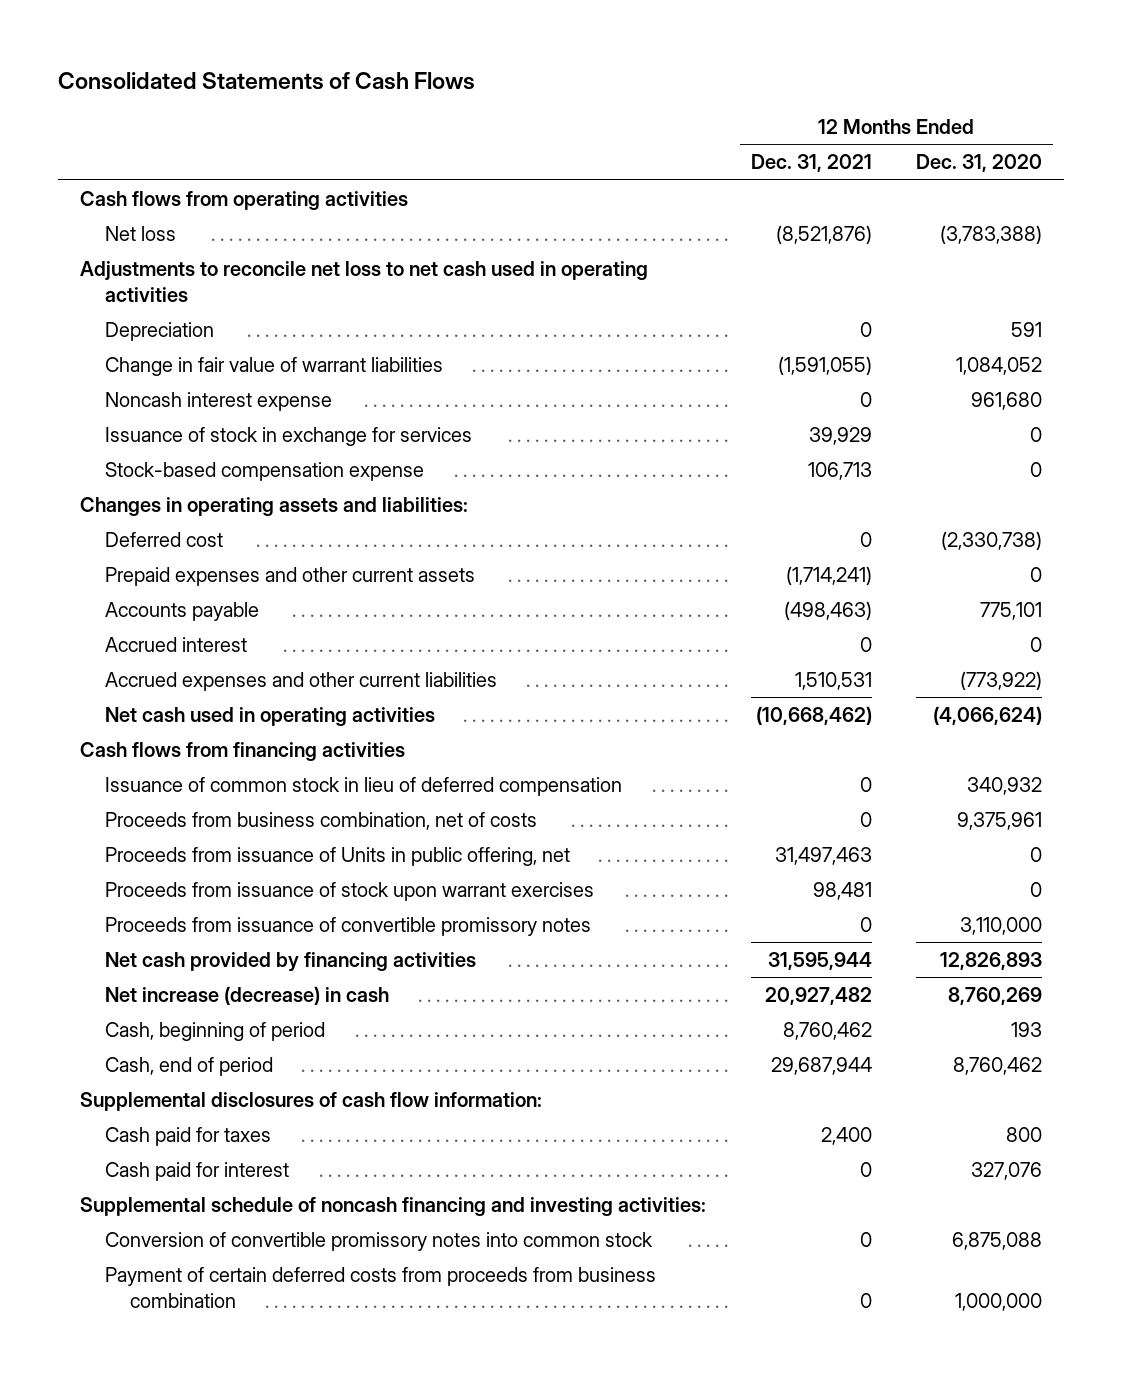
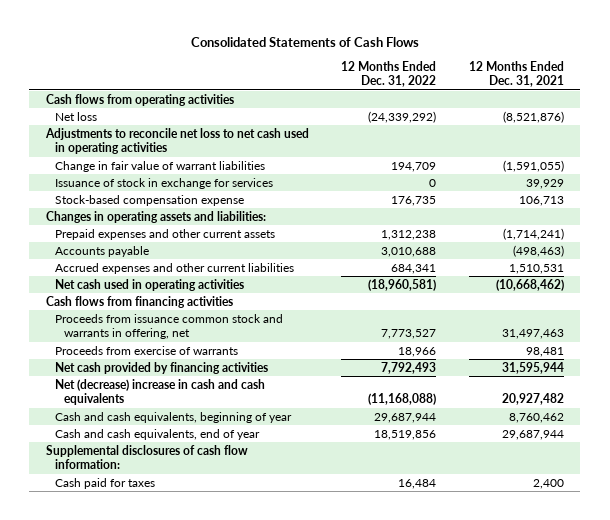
[916,154,1043,173] Dec. 31, 2020 -> none
none -> [341,60,437,88] 12 Months Ended Dec. 31, 2022
[105,321,215,341] Depreciation -> none
[105,391,333,411] Noncash interest expense -> none
[105,531,224,547] Deferred cost -> none
[105,636,248,652] Accrued interest -> none
[105,776,623,796] Issuance of common stock in lieu of deferred compensation -> none
[105,811,538,830] Proceeds from business combination, net of costs -> none
[105,916,592,936] Proceeds from issuance of convertible promissory notes -> none
[105,846,571,866] Proceeds from issuance of Units in public offering, net -> [54,313,283,340] Proceeds from issuance common stock and warrants in offering, net
[105,881,595,901] Proceeds from issuance of stock upon warrant exercises -> [54,345,238,355] Proceeds from exercise of warrants
[105,985,390,1005] Net increase (decrease) in cash -> [54,378,265,406] Net (decrease) increase in cash and cash equivalents
[105,1021,326,1041] Cash, beginning of period -> [54,411,292,423] Cash and cash equivalents, beginning of year
[105,1056,274,1076] Cash, end of period -> [54,428,260,440] Cash and cash equivalents, end of year
[105,1161,290,1181] Cash paid for interest -> none
[80,1196,707,1216] Supplemental schedule of noncash financing and investing activities: -> none
[105,1231,654,1251] Conversion of convertible promissory notes into common stock -> none
[105,1266,657,1308] Payment of certain deferred costs from proceeds from business combination -> none

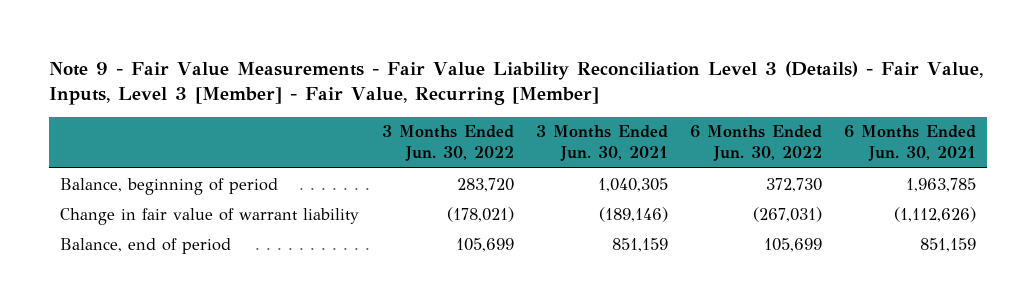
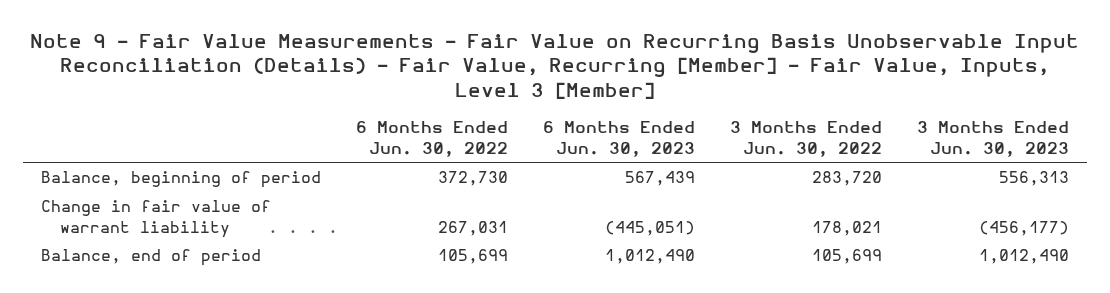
[49,60,984,106] Note 9 - Fair Value Measurements - Fair Value Liability Reconciliation Level 3 (Details) - Fair Value, Inputs, Level 3 [Member] - Fair Value, Recurring [Member] -> [30,33,1080,100] Note 9 - Fair Value Measurements - Fair Value on Recurring Basis Unobservable Input Reconciliation (Details) - Fair Value, Recurring [Member] - Fair Value, Inputs, Level 3 [Member]
[535,125,668,162] 3 Months Ended Jun. 30, 2021 -> none
[843,125,976,162] 6 Months Ended Jun. 30, 2021 -> none
none -> [543,121,696,157] 6 Months Ended Jun. 30, 2023
none -> [917,121,1070,157] 3 Months Ended Jun. 30, 2023
[446,206,514,222] (178,021) -> [812,220,883,236] 178,021
[752,206,822,222] (267,031) -> [437,220,508,236] 267,031

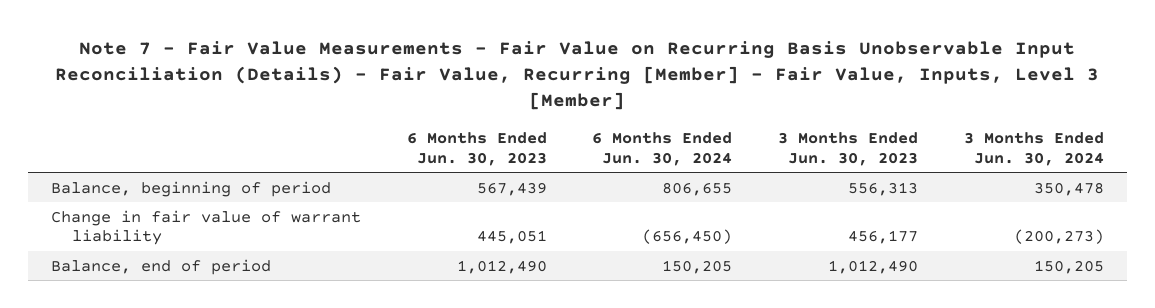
[30,33,1080,100] Note 9 - Fair Value Measurements - Fair Value on Recurring Basis Unobservable Input Reconciliation (Details) - Fair Value, Recurring [Member] - Fair Value, Inputs, Level 3 [Member] -> [55,41,1100,111] Note 7 - Fair Value Measurements - Fair Value on Recurring Basis Unobservable Input Reconciliation (Details) - Fair Value, Recurring [Member] - Fair Value, Inputs, Level 3 [Member]
[355,121,508,157] 6 Months Ended Jun. 30, 2022 -> none
[730,121,883,157] 3 Months Ended Jun. 30, 2022 -> none
none -> [592,131,733,166] 6 Months Ended Jun. 30, 2024
none -> [964,131,1105,166] 3 Months Ended Jun. 30, 2024
[605,220,696,236] (445,051) -> [476,230,547,245] 445,051
[979,220,1070,236] (456,177) -> [848,230,919,245] 456,177

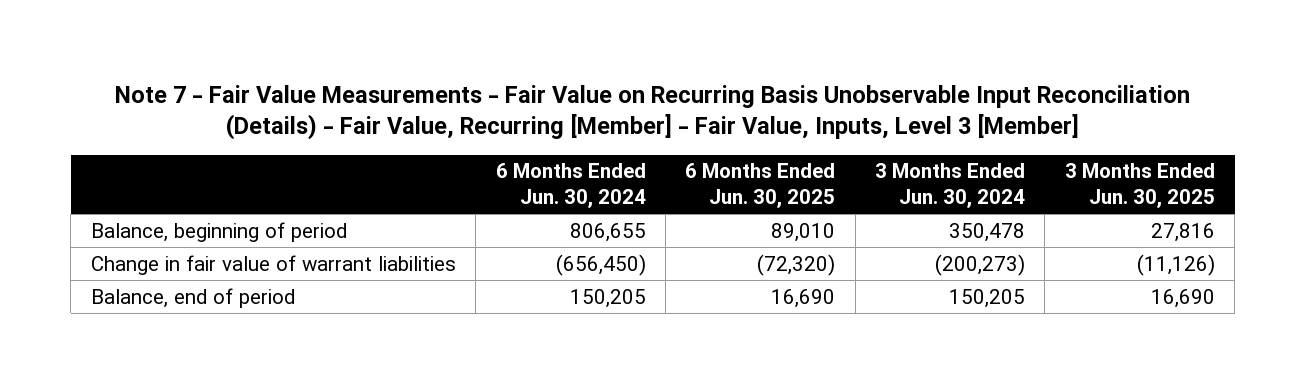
[406,131,547,166] 6 Months Ended Jun. 30, 2023 -> none
[778,131,919,166] 3 Months Ended Jun. 30, 2023 -> none
none -> [685,163,836,208] 6 Months Ended Jun. 30, 2025
none -> [1064,163,1215,208] 3 Months Ended Jun. 30, 2025
[50,209,361,246] Change in fair value of warrant liability -> [90,254,456,275] Change in fair value of warrant liabilities

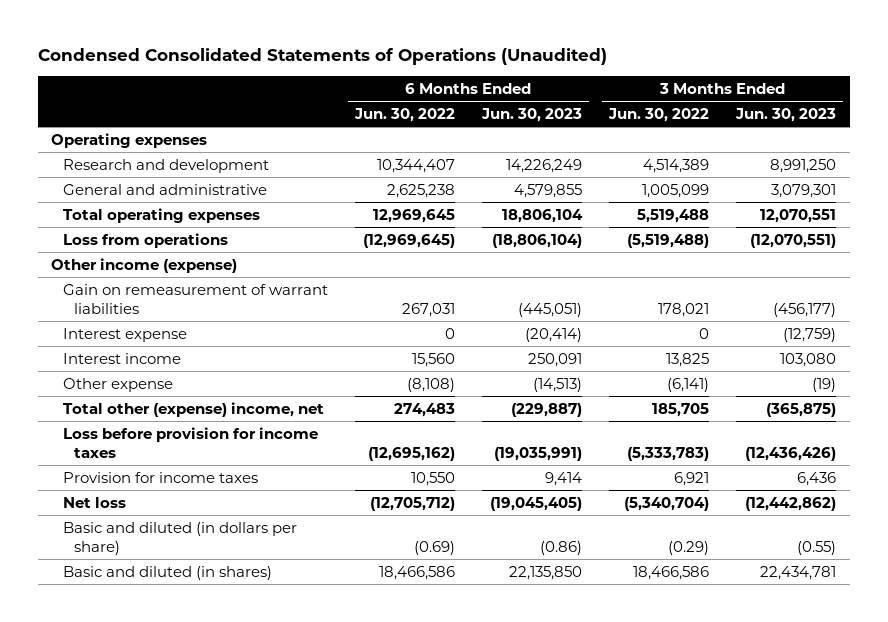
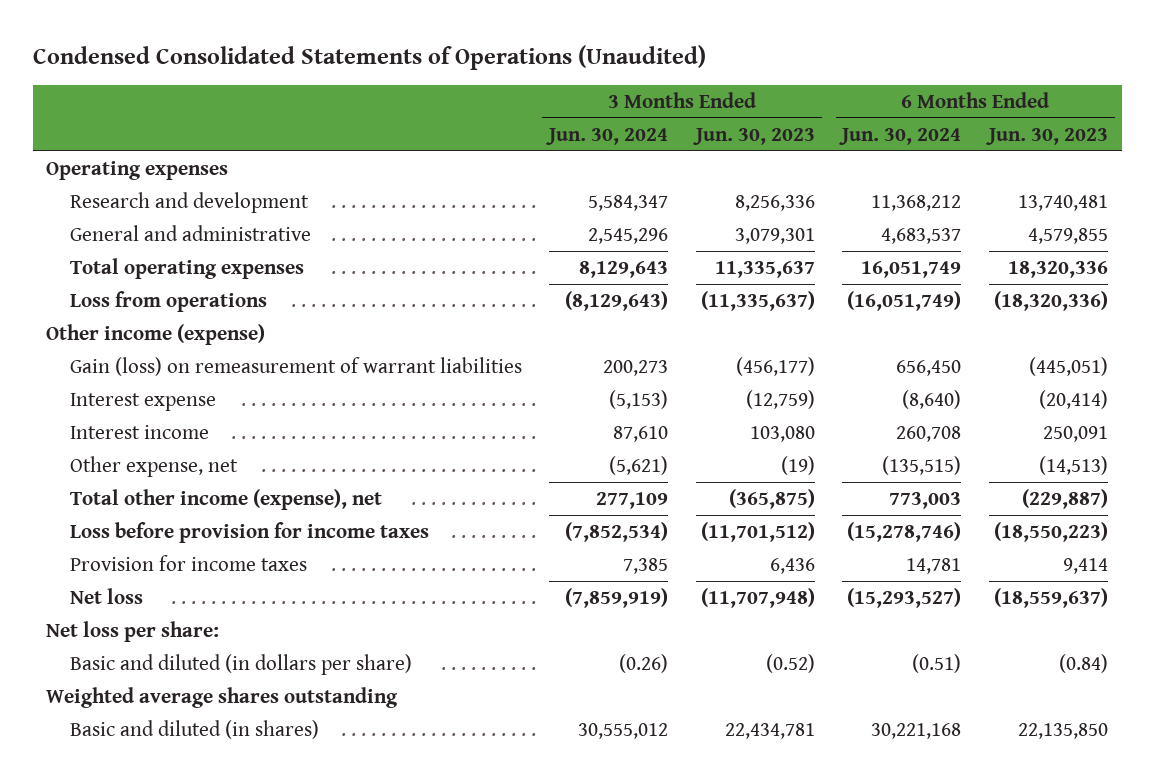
[353,107,455,122] Jun. 30, 2022 -> none
[608,107,710,122] Jun. 30, 2022 -> none
none -> [546,127,669,145] Jun. 30, 2024
none -> [839,127,962,145] Jun. 30, 2024
[505,158,582,173] 14,226,249 -> [1017,194,1108,211] 13,740,481
[770,158,837,173] 8,991,250 -> [734,194,815,211] 8,256,336
[501,208,583,223] 18,806,104 -> [1007,260,1108,278] 18,320,336
[760,208,837,223] 12,070,551 -> [714,260,815,278] 11,335,637
[491,233,582,248] (18,806,104) -> [993,290,1108,311] (18,320,336)
[750,233,837,248] (12,070,551) -> [700,290,815,311] (11,335,637)
[62,283,328,314] Gain on remeasurement of warrant liabilities -> [69,356,522,376] Gain (loss) on remeasurement of warrant liabilities
[62,377,173,392] Other expense -> [69,455,238,477] Other expense, net
[62,401,324,417] Total other (expense) income, net -> [69,488,382,510] Total other income (expense), net
[493,446,582,461] (19,035,991) -> [993,521,1108,542] (18,550,223)
[745,446,837,461] (12,436,426) -> [700,521,815,542] (11,701,512)
[489,496,582,511] (19,045,405) -> [993,587,1108,608] (18,559,637)
[745,496,837,511] (12,442,862) -> [700,587,815,608] (11,707,948)
none -> [46,620,220,642] Net loss per share:
[539,540,582,555] (0.86) -> [1058,653,1108,673] (0.84)
[797,540,837,555] (0.55) -> [765,653,815,673] (0.52)
none -> [46,686,399,708] Weighted average shares outstanding

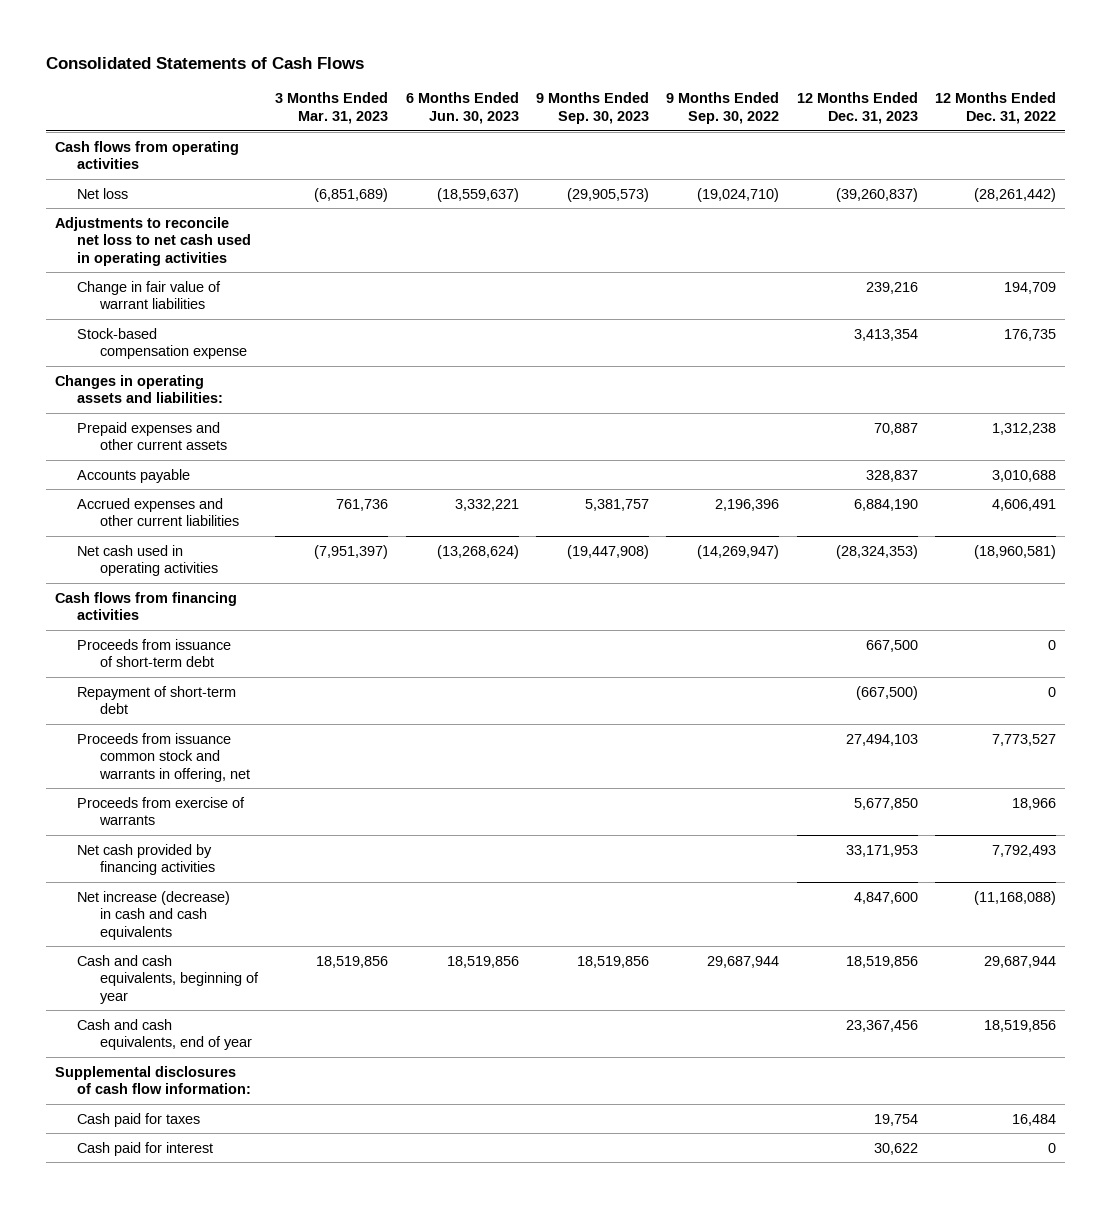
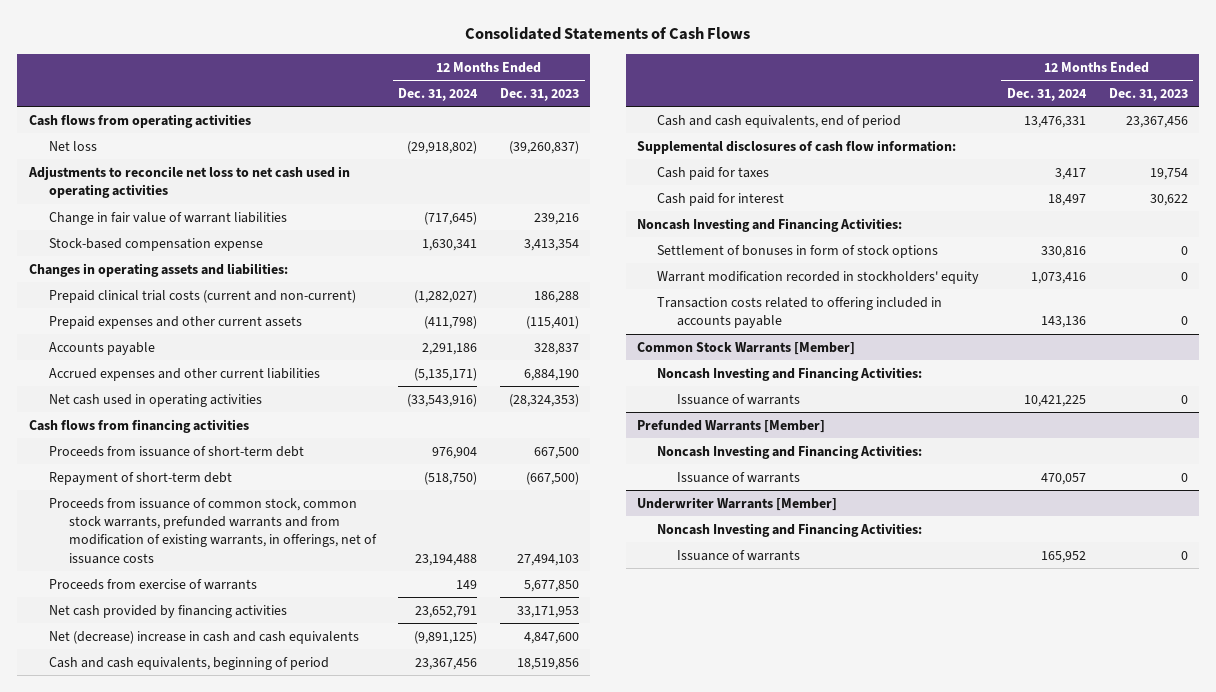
[275,92,389,125] 3 Months Ended Mar. 31, 2023 -> none
[405,92,519,125] 6 Months Ended Jun. 30, 2023 -> none
[535,92,649,125] 9 Months Ended Sep. 30, 2023 -> none
[666,92,780,125] 9 Months Ended Sep. 30, 2022 -> none
[935,92,1057,125] 12 Months Ended Dec. 31, 2022 -> none
none -> [398,87,479,101] Dec. 31, 2024
none -> [48,289,356,303] Prepaid clinical trial costs (current and non-current)
[873,422,918,435] 70,887 -> [526,315,580,329] (115,401)
[77,732,250,782] Proceeds from issuance common stock and warrants in offering, net -> [48,497,377,564] Proceeds from issuance of common stock, common stock warrants, prefunded warrants and from modification of existing warrants, in offerings, net of issuance costs
[77,890,231,940] Net increase (decrease) in cash and cash equivalents -> [48,630,359,644] Net (decrease) increase in cash and cash equivalents
[77,954,259,1004] Cash and cash equivalents, beginning of year -> [48,656,329,670] Cash and cash equivalents, beginning of period
[77,1018,252,1051] Cash and cash equivalents, end of year -> [657,114,902,128] Cash and cash equivalents, end of period
none -> [637,217,903,232] Noncash Investing and Financing Activities:
none -> [657,244,939,258] Settlement of bonuses in form of stock options
none -> [657,270,980,284] Warrant modification recorded in stockholders' equity
none -> [657,296,943,329] Transaction costs related to offering included in accounts payable
none -> [637,341,856,355] Common Stock Warrants [Member]
none -> [657,366,923,381] Noncash Investing and Financing Activities:
none -> [677,393,801,405] Issuance of warrants
none -> [637,419,826,433] Prefunded Warrants [Member]
none -> [657,444,923,459] Noncash Investing and Financing Activities:
none -> [677,471,801,483] Issuance of warrants
none -> [637,496,838,511] Underwriter Warrants [Member]
none -> [657,522,923,537] Noncash Investing and Financing Activities:
none -> [677,549,801,561] Issuance of warrants

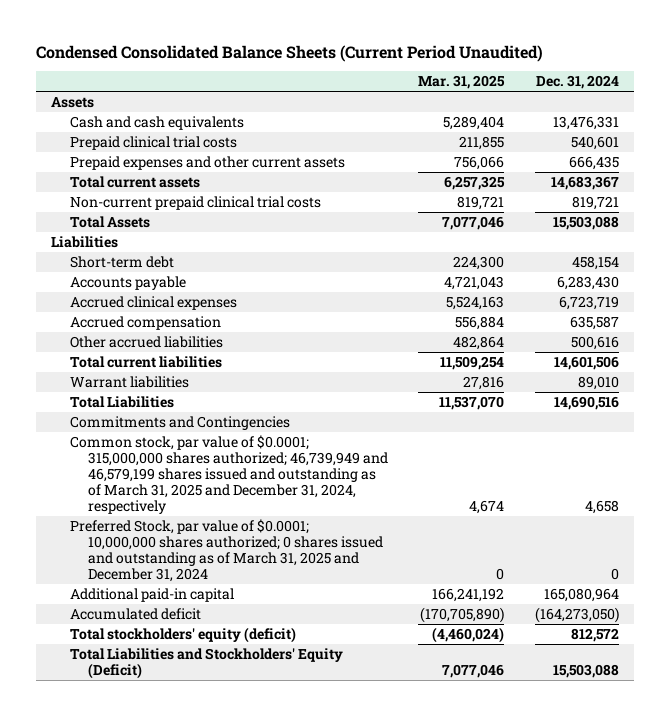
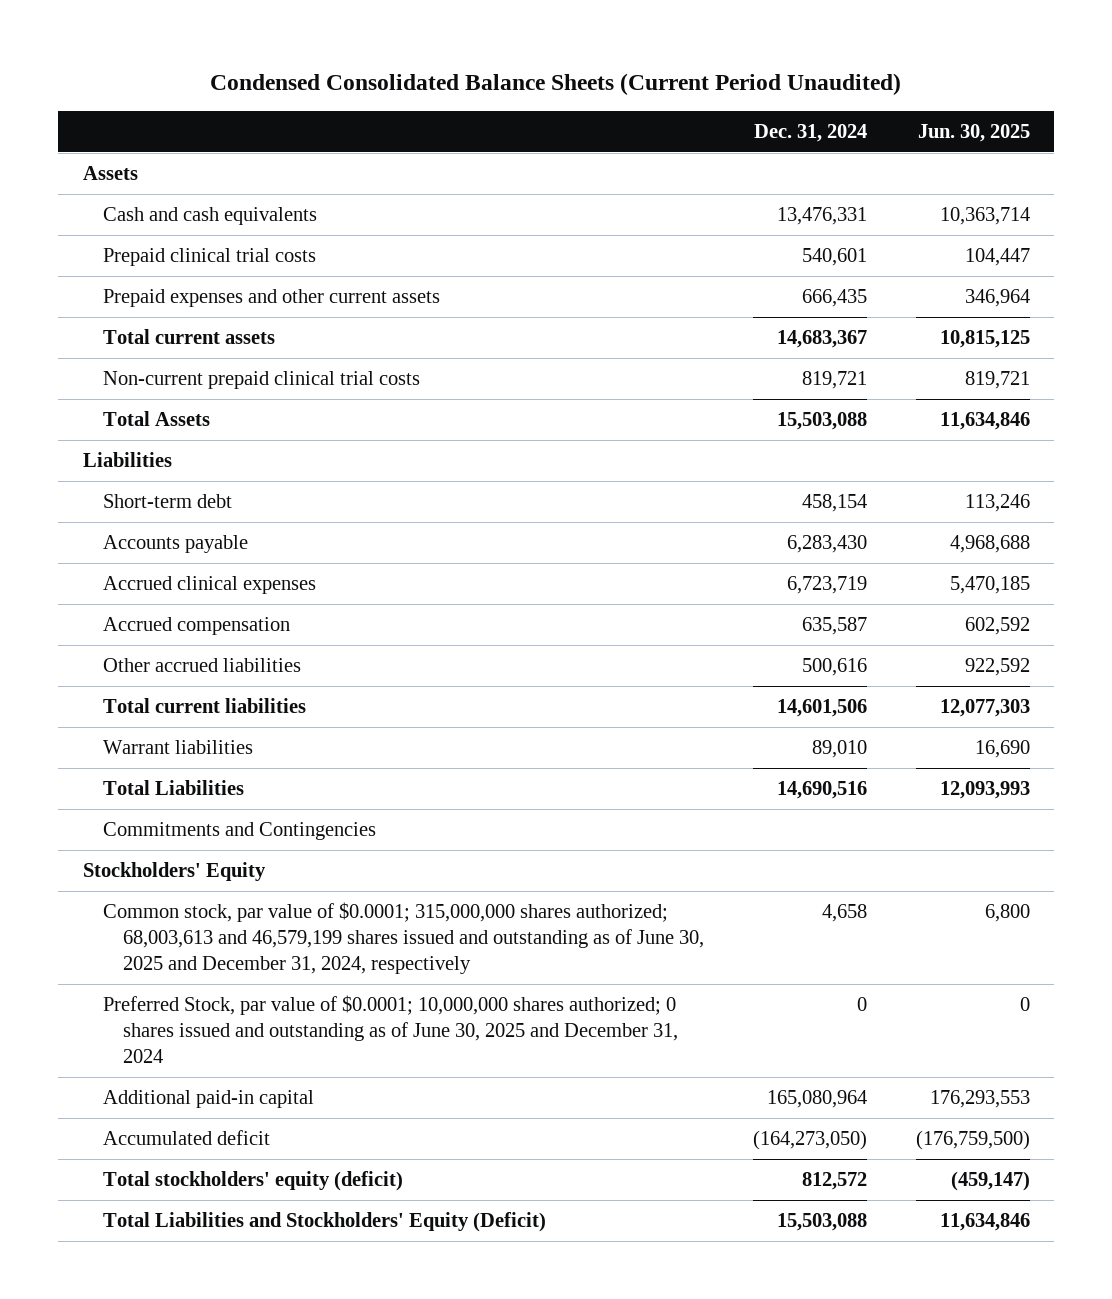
[418,75,506,90] Mar. 31, 2025 -> none
none -> [917,123,1030,142] Jun. 30, 2025
none -> [82,862,266,882] Stockholders' Equity
[69,434,388,514] Common stock, par value of $0.0001; 315,000,000 shares authorized; 46,739,949 and 46,579,199 shares issued and outstanding as of March 31, 2025 and December 31, 2024, respectively -> [102,902,704,974] Common stock, par value of $0.0001; 315,000,000 shares authorized; 68,003,613 and 46,579,199 shares issued and outstanding as of June 30, 2025 and December 31, 2024, respectively
[69,518,383,582] Preferred Stock, par value of $0.0001; 10,000,000 shares authorized; 0 shares issued and outstanding as of March 31, 2025 and December 31, 2024 -> [102,995,678,1063] Preferred Stock, par value of $0.0001; 10,000,000 shares authorized; 0 shares issued and outstanding as of June 30, 2025 and December 31, 2024

